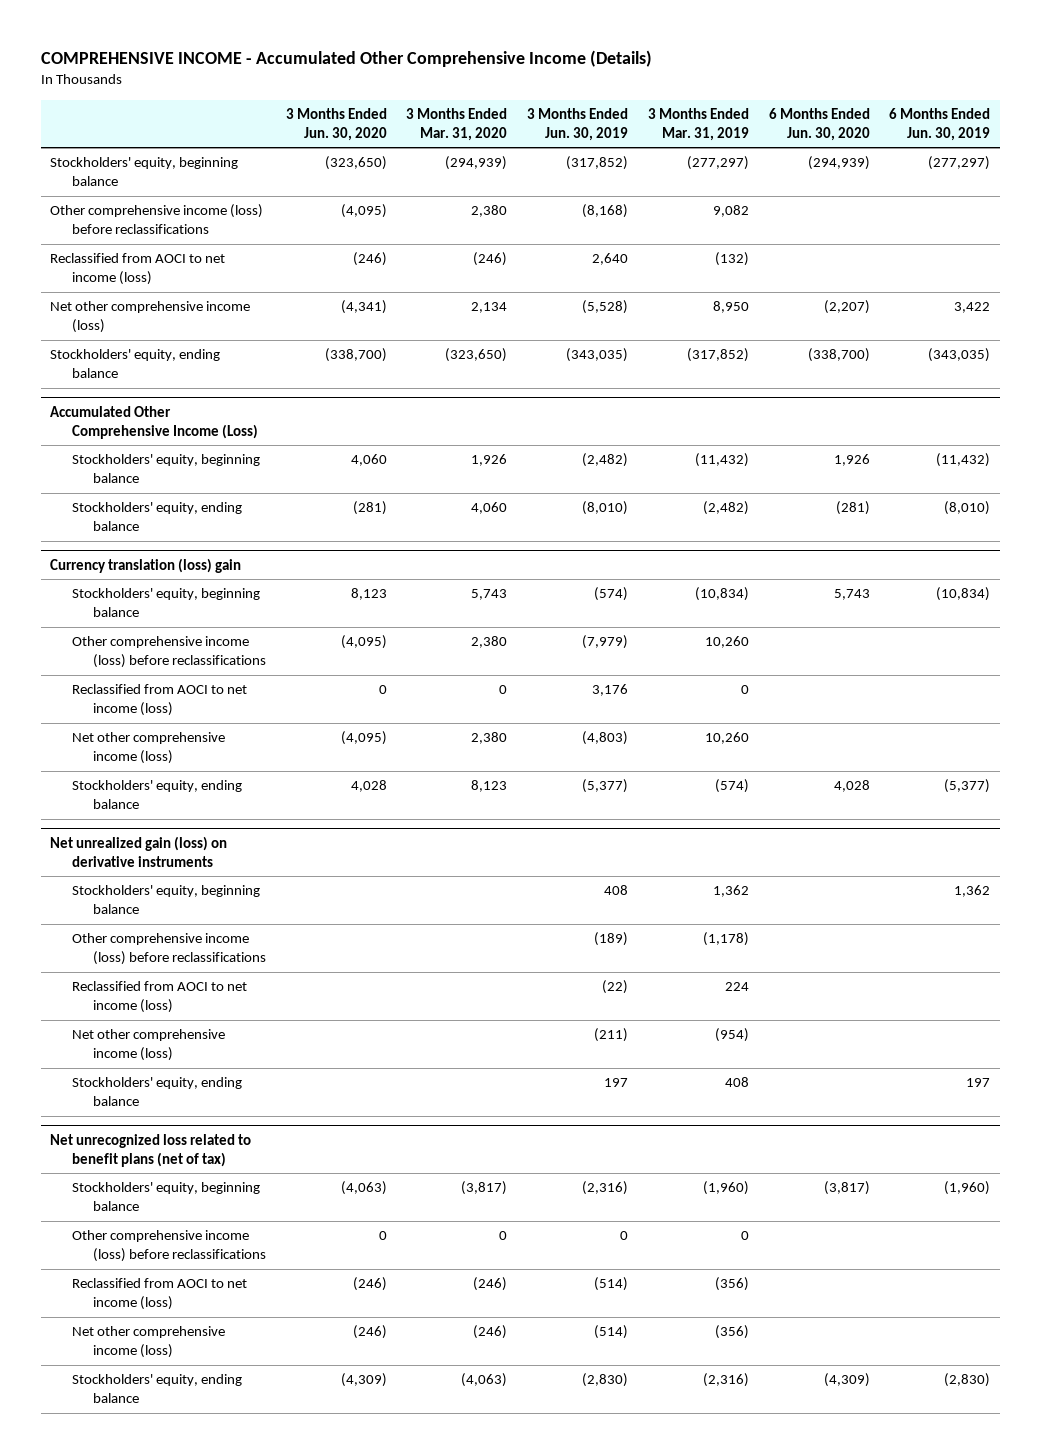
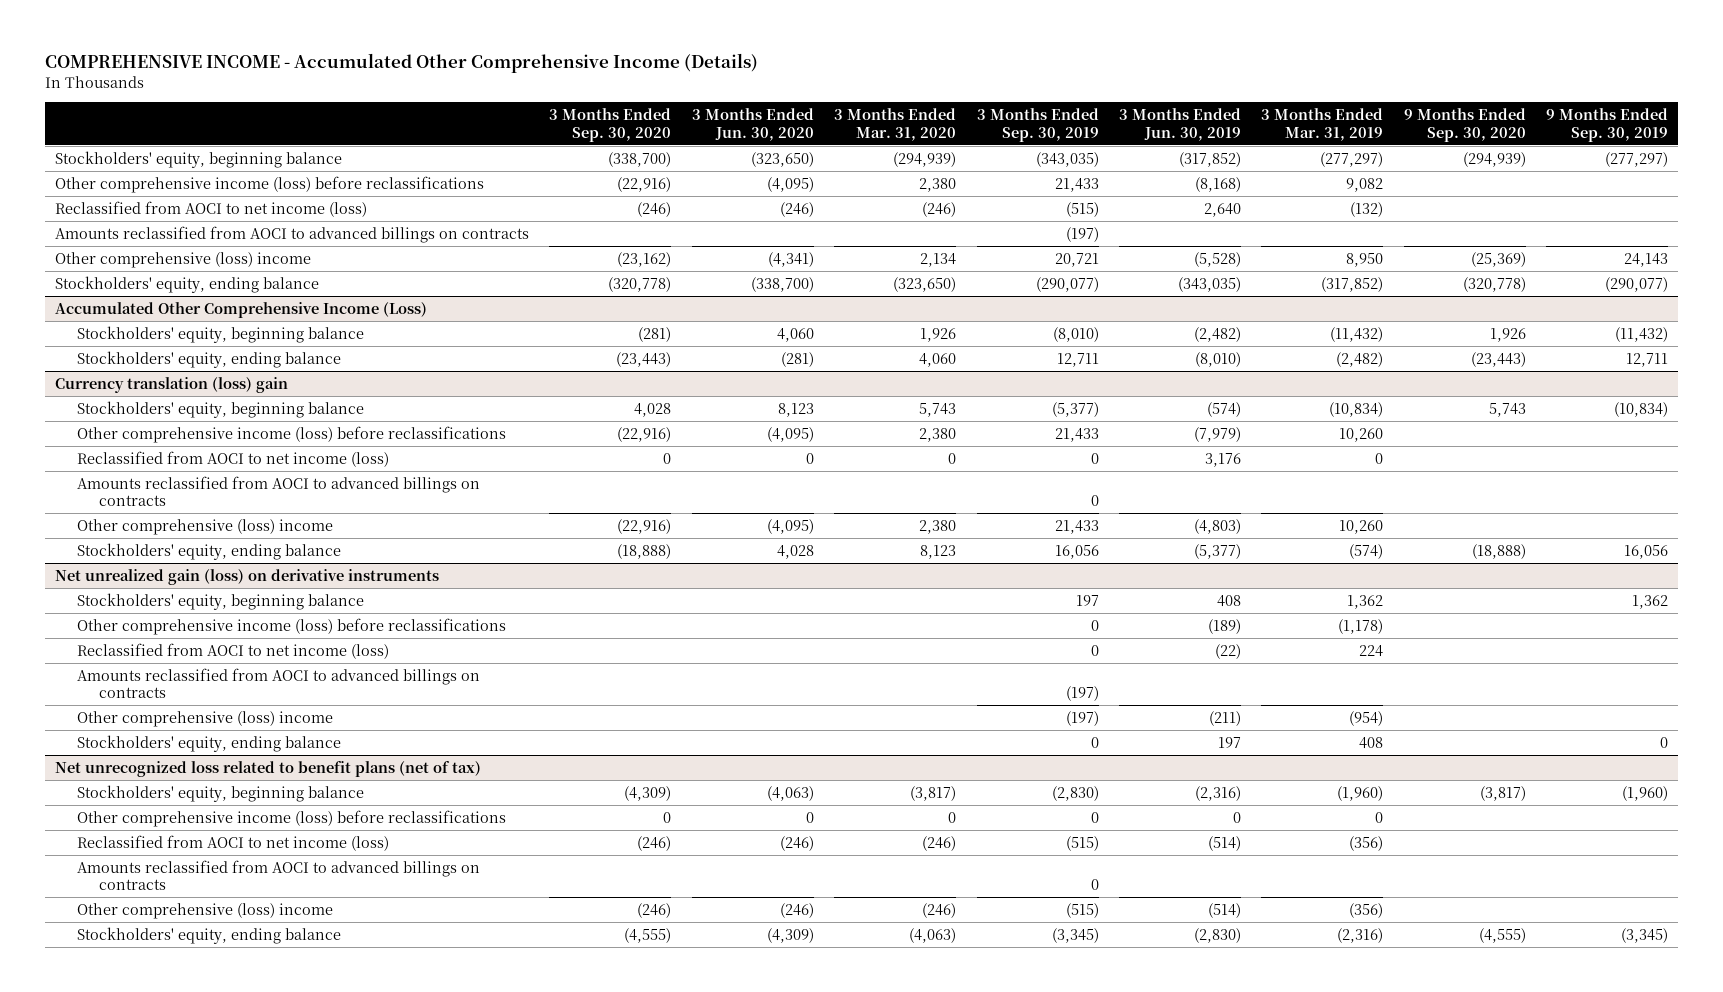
[768,107,870,141] 6 Months Ended Jun. 30, 2020 -> none
[889,107,991,141] 6 Months Ended Jun. 30, 2019 -> none
none -> [549,108,672,142] 3 Months Ended Sep. 30, 2020
none -> [976,108,1099,142] 3 Months Ended Sep. 30, 2019
none -> [1403,108,1526,142] 9 Months Ended Sep. 30, 2020
none -> [1546,108,1669,142] 9 Months Ended Sep. 30, 2019
none -> [55,225,530,243] Amounts reclassified from AOCI to advanced billings on contracts
[50,301,251,334] Net other comprehensive income (loss) -> [55,251,312,268] Other comprehensive (loss) income
none -> [76,475,480,507] Amounts reclassified from AOCI to advanced billings on contracts
[71,732,225,765] Net other comprehensive income (loss) -> [76,518,333,535] Other comprehensive (loss) income
none -> [76,667,480,699] Amounts reclassified from AOCI to advanced billings on contracts
[71,1029,225,1062] Net other comprehensive income (loss) -> [76,710,333,727] Other comprehensive (loss) income
none -> [76,859,480,891] Amounts reclassified from AOCI to advanced billings on contracts
[71,1326,225,1359] Net other comprehensive income (loss) -> [76,902,333,919] Other comprehensive (loss) income

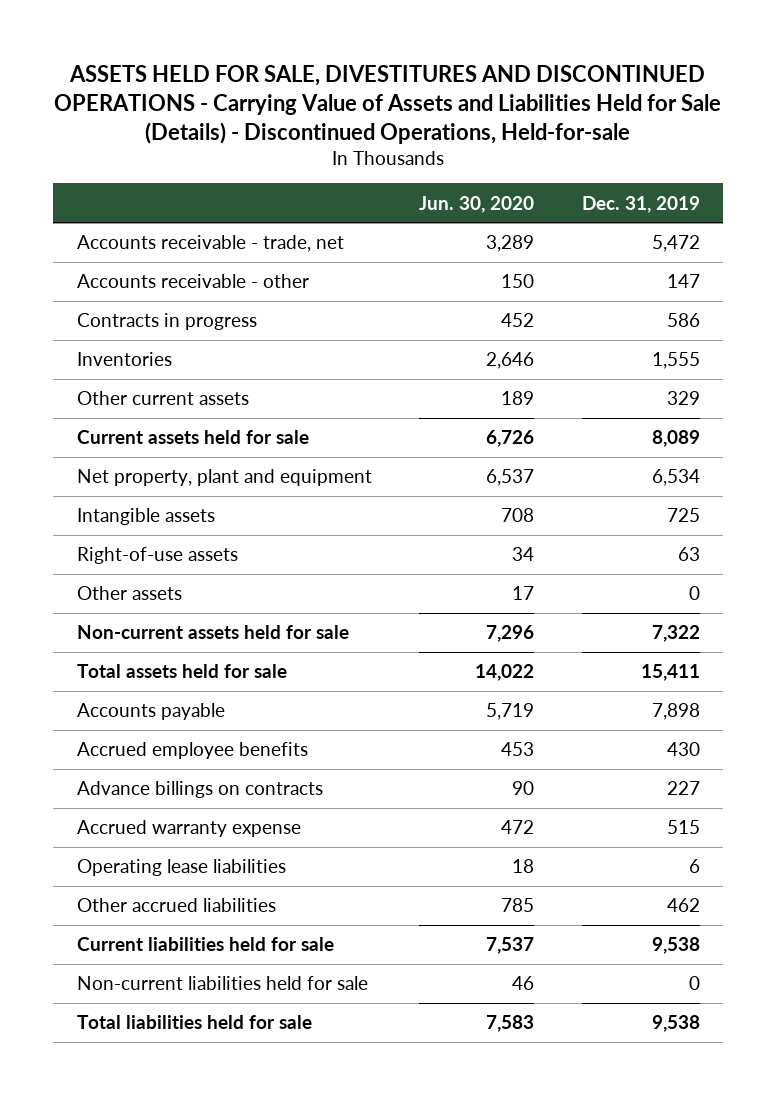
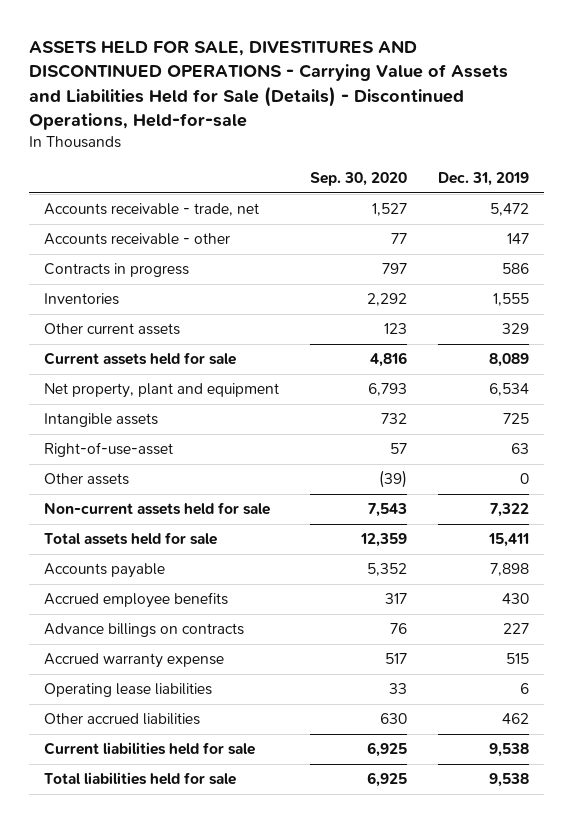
[419,195,535,213] Jun. 30, 2020 -> none
none -> [309,171,407,186] Sep. 30, 2020
[76,547,238,565] Right-of-use assets -> [44,442,174,458] Right-of-use-asset
[76,976,368,991] Non-current liabilities held for sale -> none

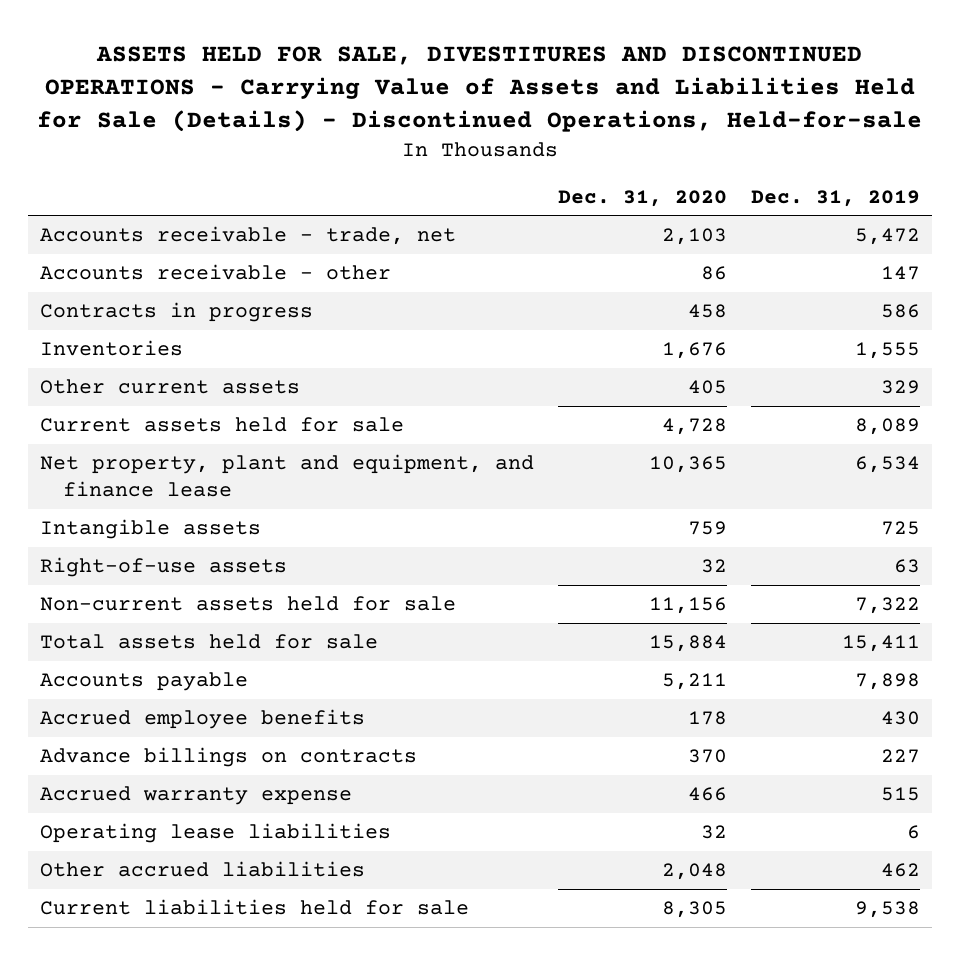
[309,171,407,186] Sep. 30, 2020 -> none
none -> [557,189,727,207] Dec. 31, 2020
[44,383,280,399] Net property, plant and equipment -> [39,453,534,498] Net property, plant and equipment, and finance lease
[44,473,130,486] Other assets -> none
[44,442,174,458] Right-of-use-asset -> [39,556,287,577] Right-of-use assets
[44,772,237,786] Total liabilities held for sale -> none

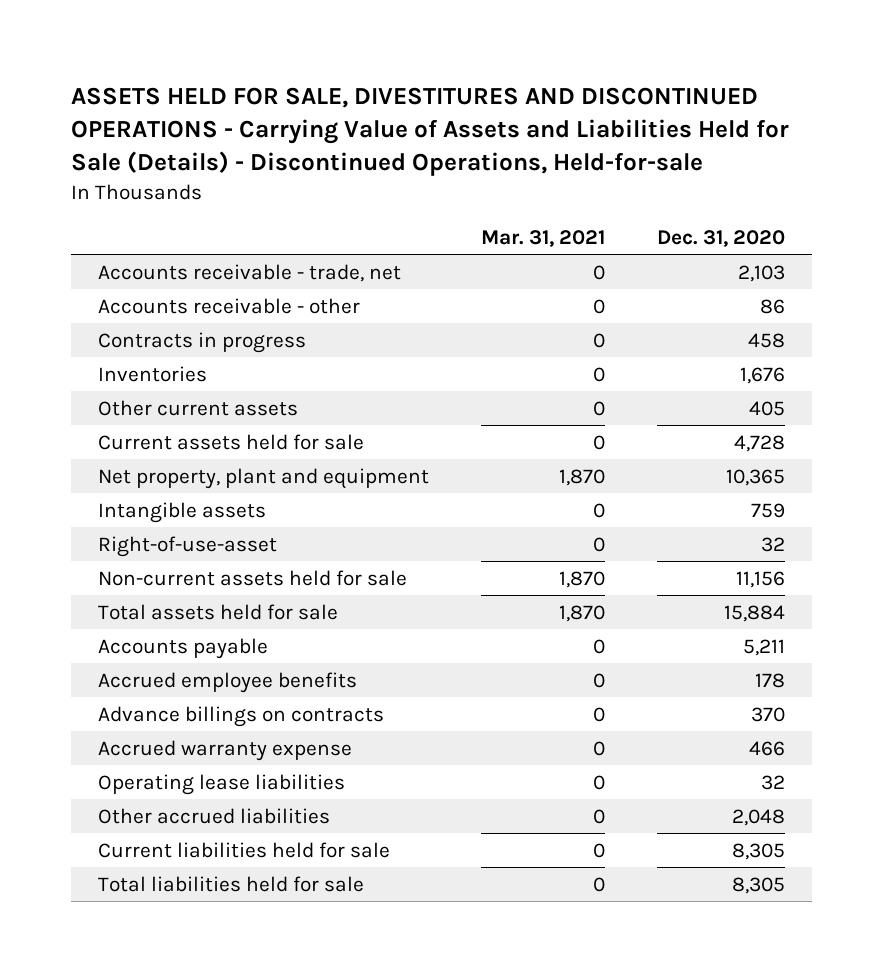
[750,189,920,207] Dec. 31, 2019 -> none
none -> [480,229,605,247] Mar. 31, 2021
[39,453,534,498] Net property, plant and equipment, and finance lease -> [97,467,429,489] Net property, plant and equipment
[39,556,287,577] Right-of-use assets -> [97,535,277,557] Right-of-use-asset
none -> [97,875,364,892] Total liabilities held for sale

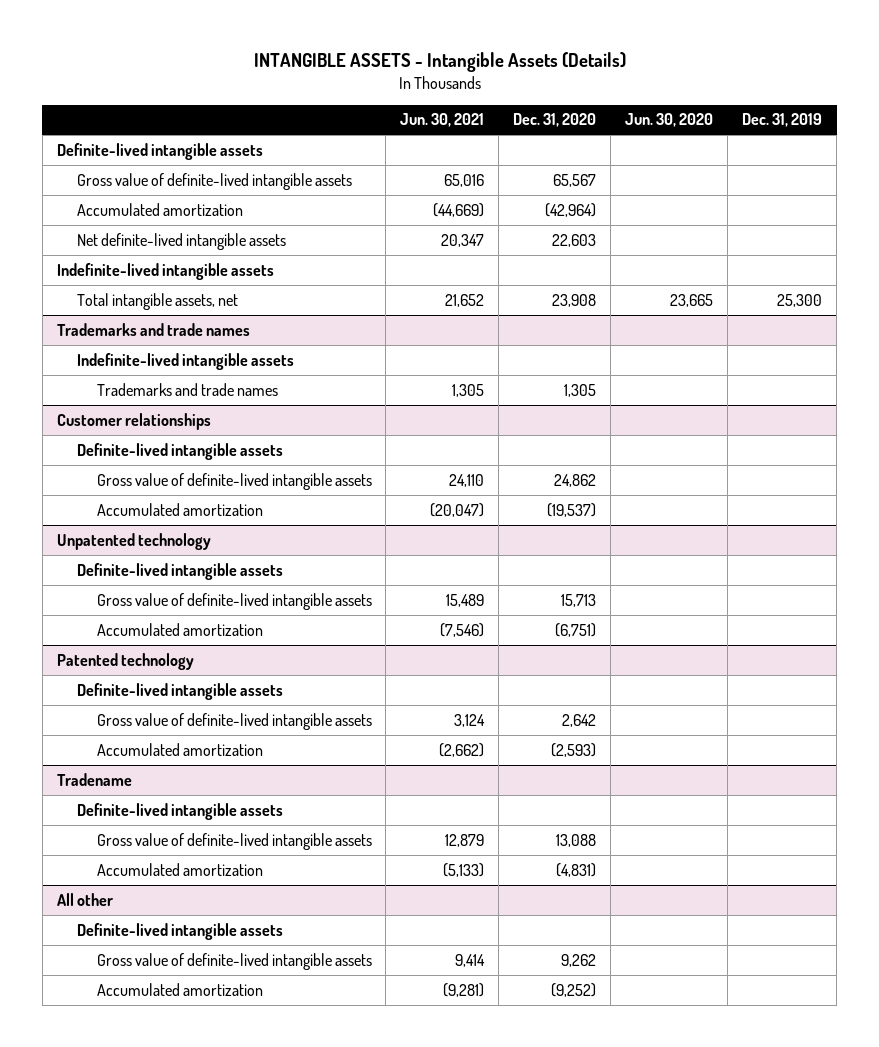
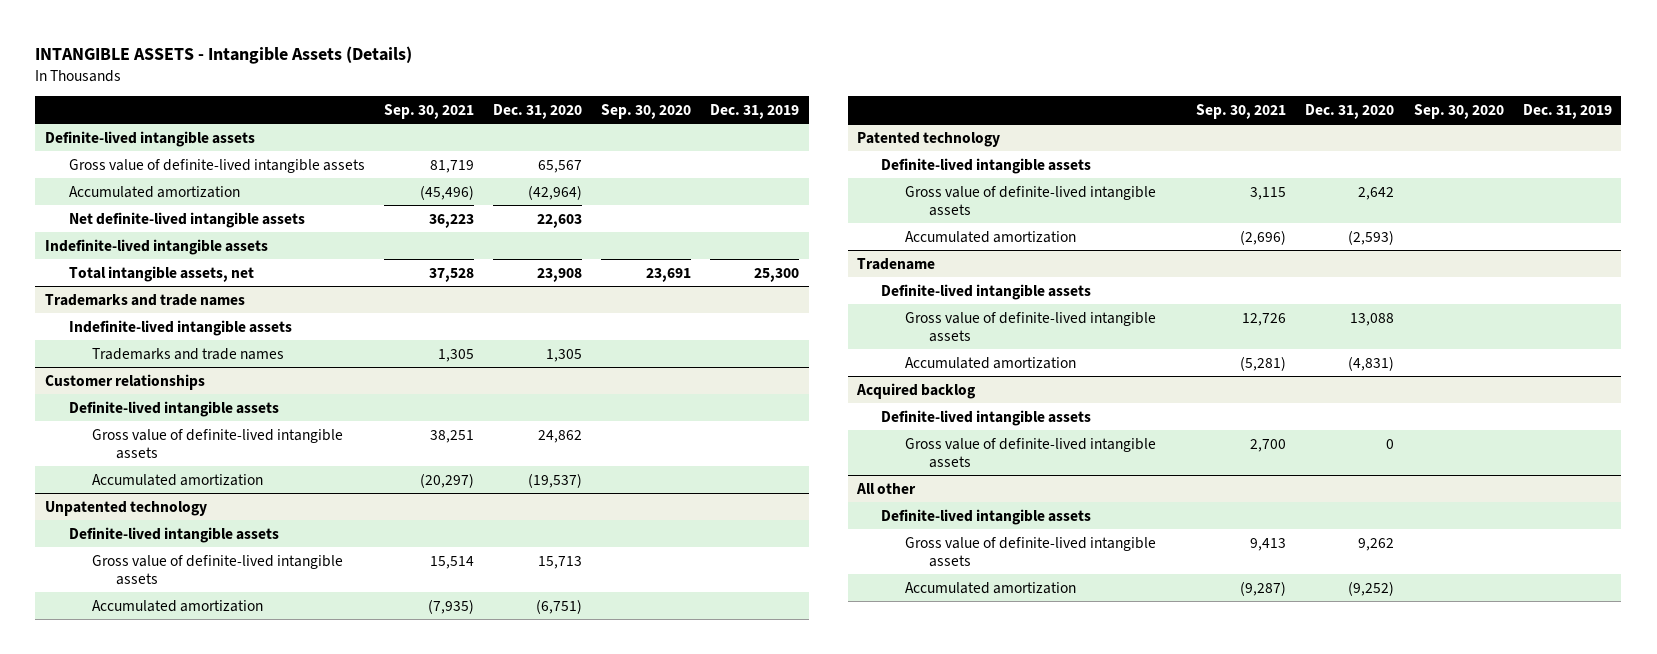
[400,113,485,128] Jun. 30, 2021 -> none
[625,113,714,128] Jun. 30, 2020 -> none
none -> [383,104,474,120] Sep. 30, 2021
none -> [601,104,692,120] Sep. 30, 2020
none -> [856,382,977,399] Acquired backlog
none -> [881,409,1092,426] Definite-lived intangible assets
none -> [904,437,1156,468] Gross value of definite-lived intangible assets

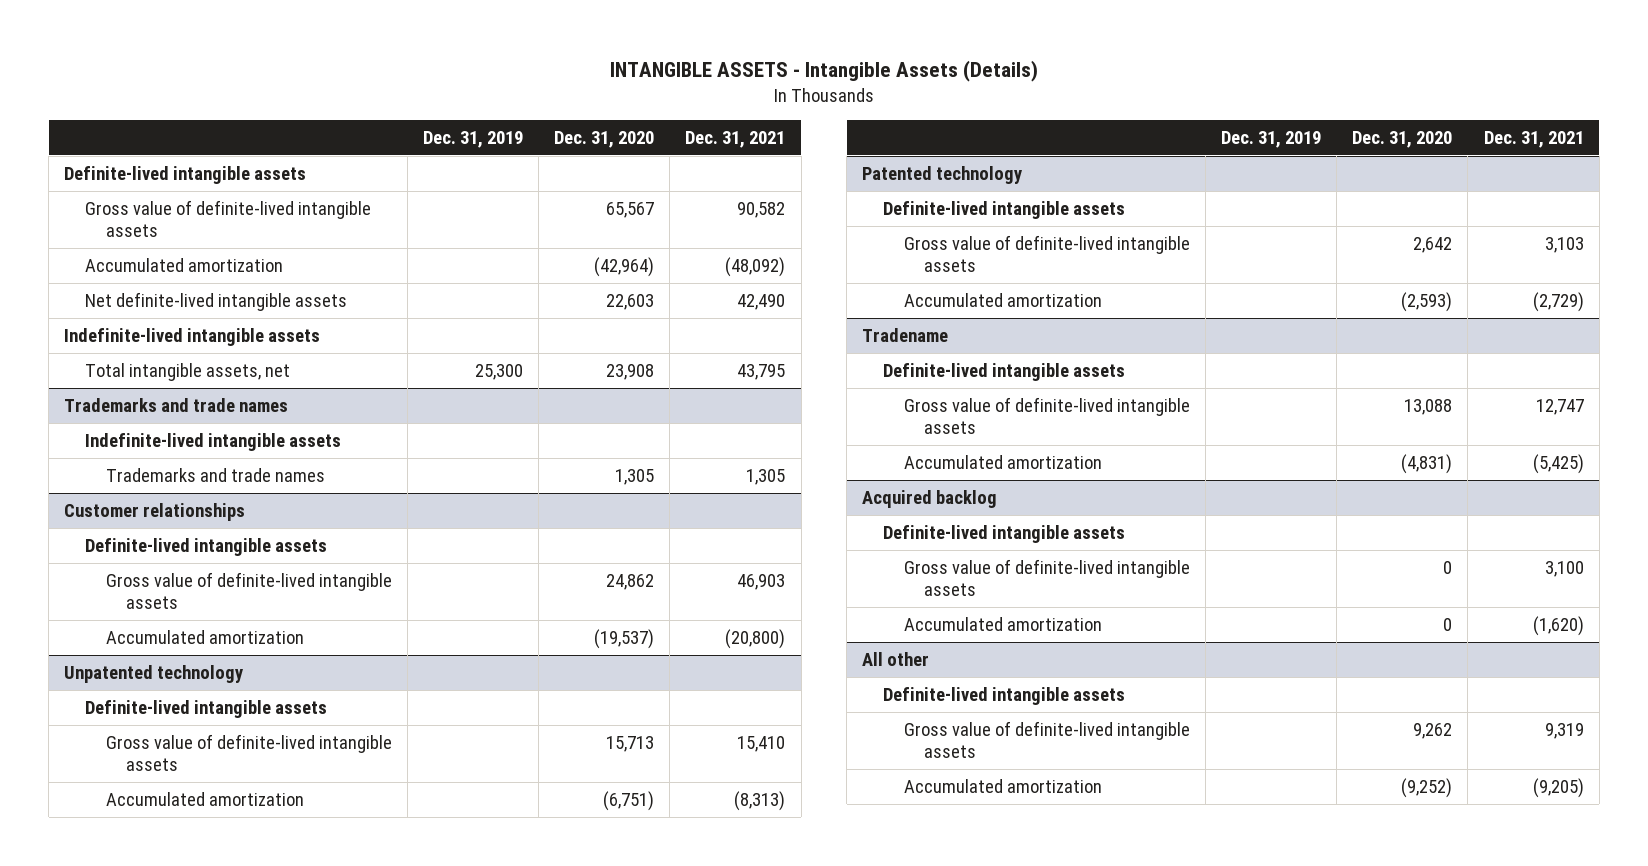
[383,104,474,120] Sep. 30, 2021 -> none
[601,104,692,120] Sep. 30, 2020 -> none
none -> [685,130,786,148] Dec. 31, 2021
none -> [903,616,1102,631] Accumulated amortization

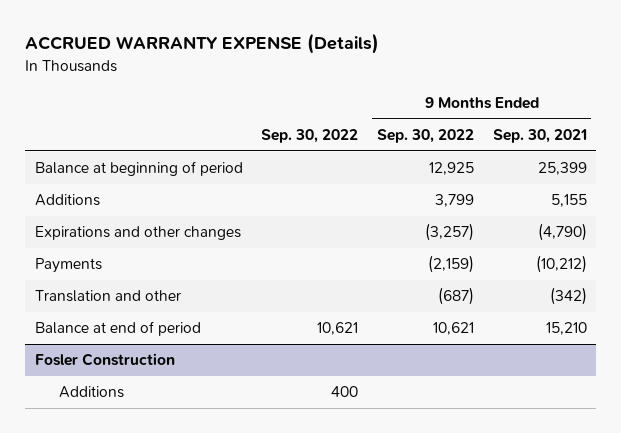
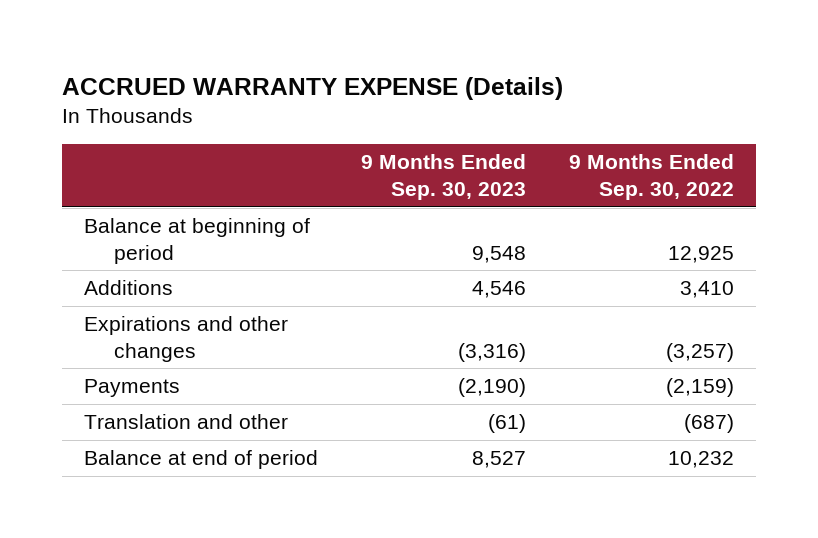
[261,128,359,143] Sep. 30, 2022 -> none
[492,128,587,143] Sep. 30, 2021 -> none
none -> [360,154,526,201] 9 Months Ended Sep. 30, 2023
[435,194,475,208] 3,799 -> [679,281,734,299] 3,410
[34,353,175,367] Fosler Construction -> none
[58,386,124,399] Additions -> none
[433,322,475,336] 10,621 -> [667,451,734,469] 10,232

